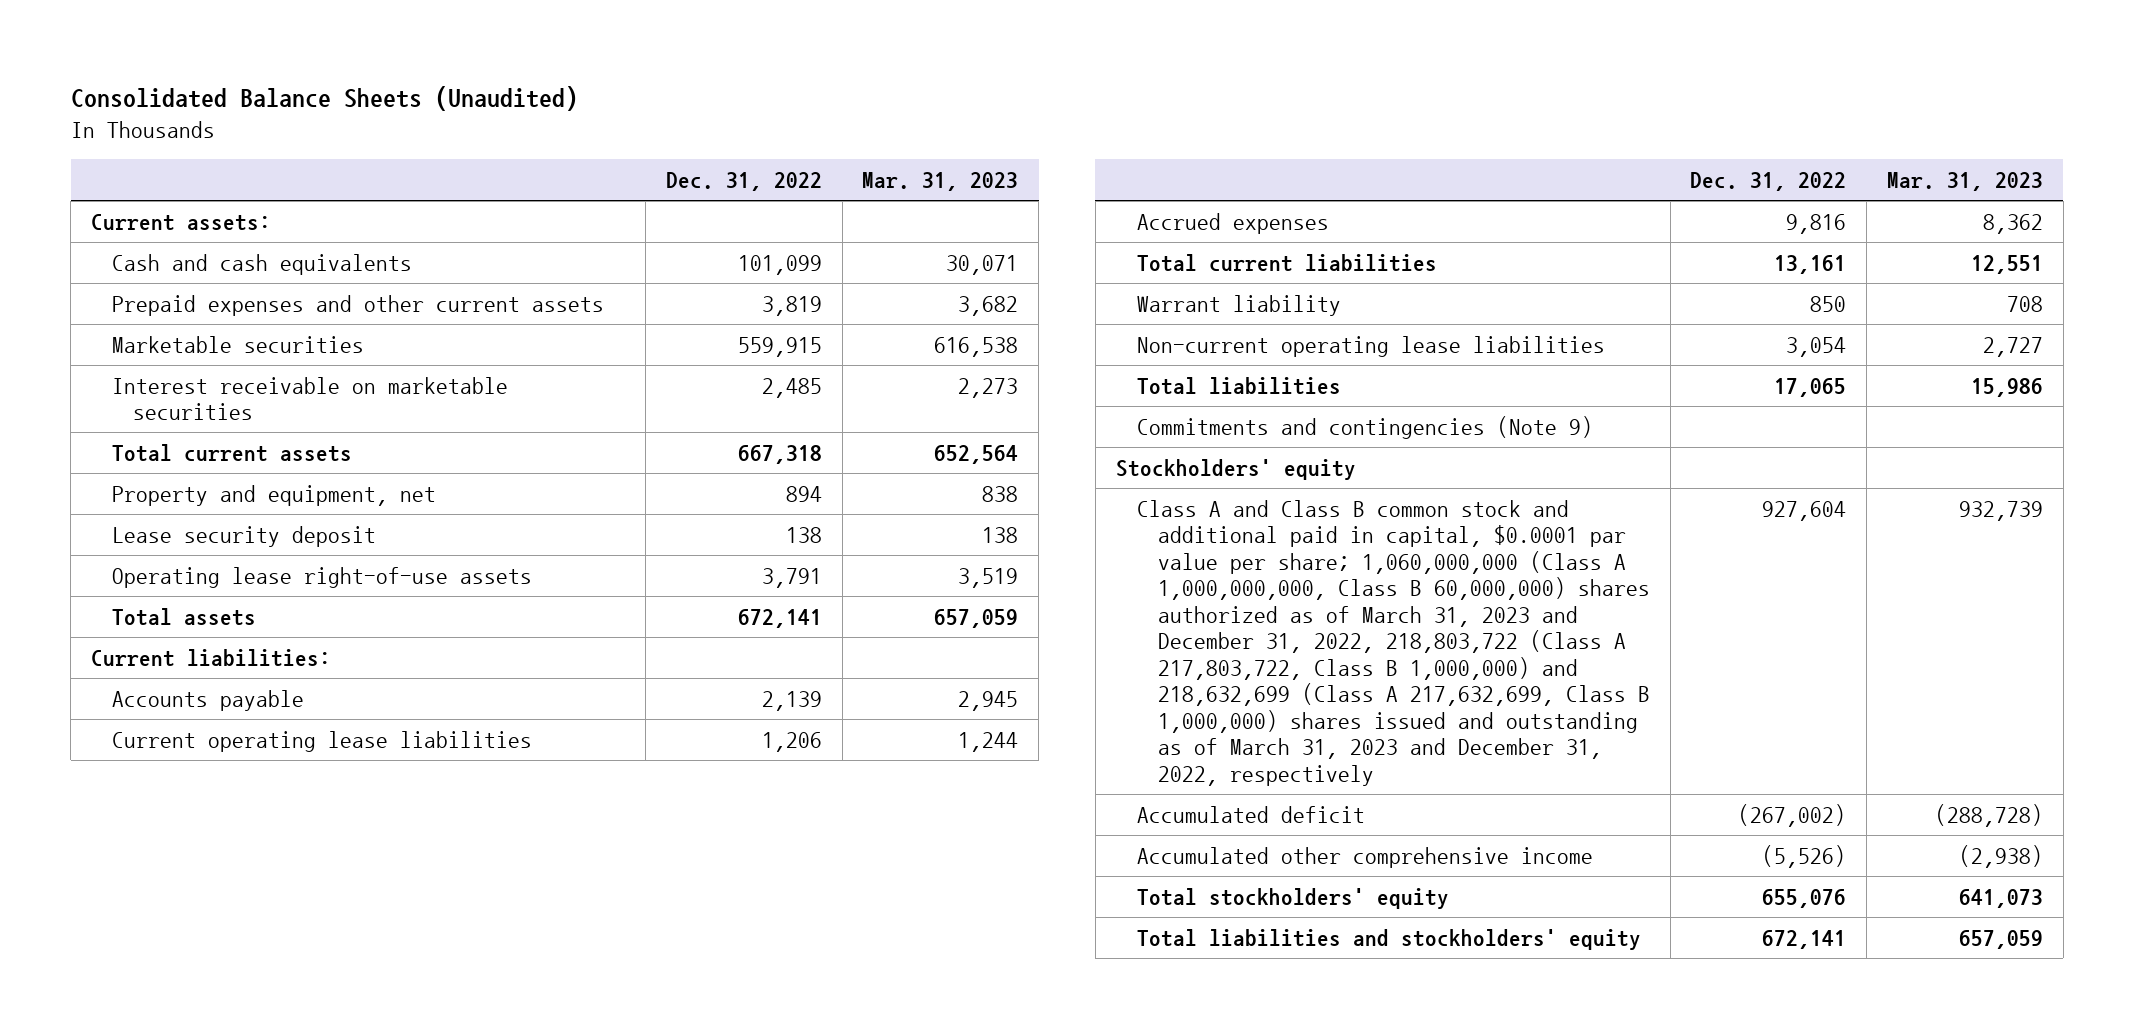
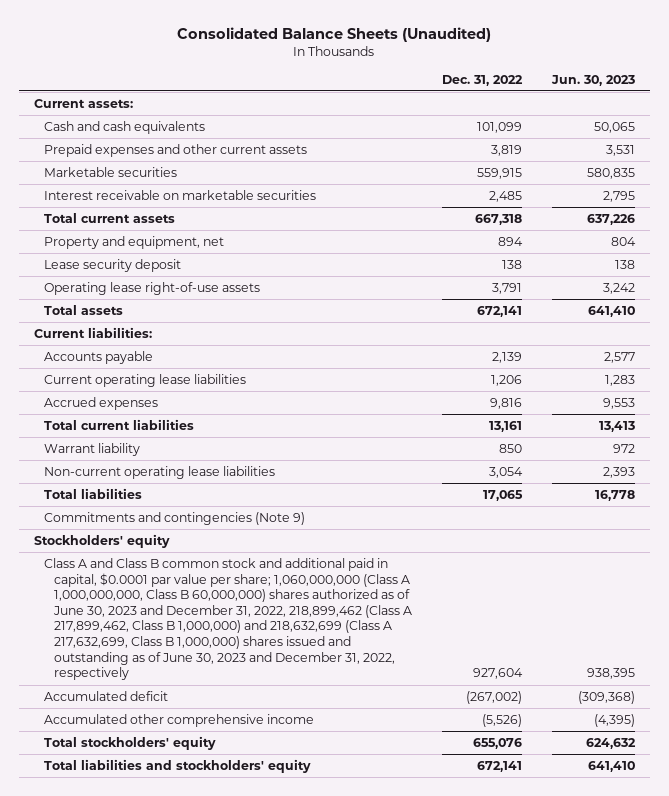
[862,171,1019,191] Mar. 31, 2023 -> none
none -> [550,74,635,86] Jun. 30, 2023
[1136,499,1650,786] Class A and Class B common stock and additional paid in capital, $0.0001 par value per share; 1,060,000,000 (Class A 1,000,000,000, Class B 60,000,000) shares authorized as of March 31, 2023 and December 31, 2022, 218,803,722 (Class A 217,803,722, Class B 1,000,000) and 218,632,699 (Class A 217,632,699, Class B 1,000,000) shares issued and outstanding as of March 31, 2023 and December 31, 2022, respectively -> [43,557,412,681] Class A and Class B common stock and additional paid in capital, $0.0001 par value per share; 1,060,000,000 (Class A 1,000,000,000, Class B 60,000,000) shares authorized as of June 30, 2023 and December 31, 2022, 218,899,462 (Class A 217,899,462, Class B 1,000,000) and 218,632,699 (Class A 217,632,699, Class B 1,000,000) shares issued and outstanding as of June 30, 2023 and December 31, 2022, respectively

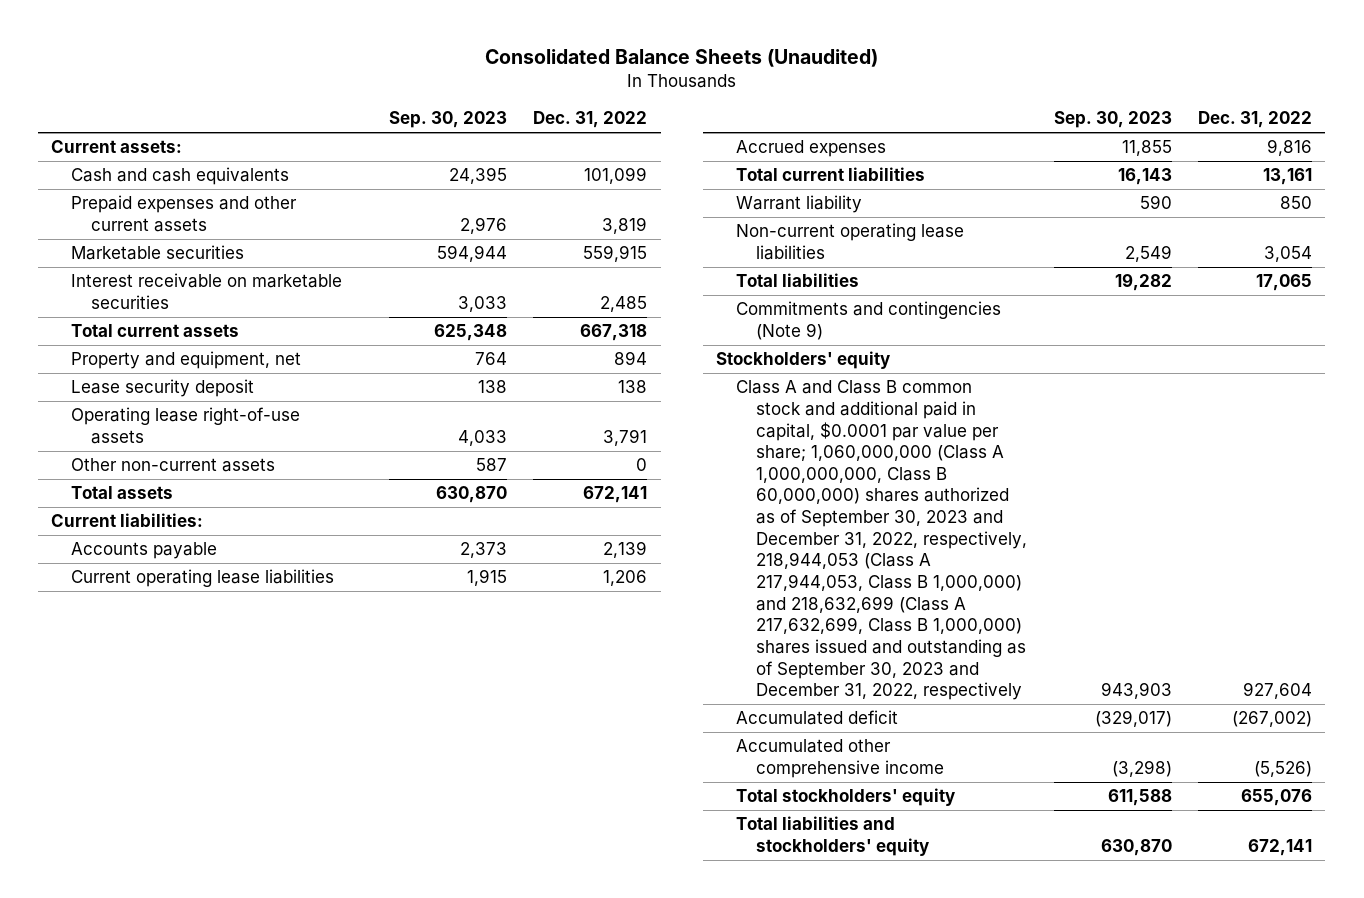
[550,74,635,86] Jun. 30, 2023 -> none
none -> [388,111,507,129] Sep. 30, 2023
none -> [71,458,276,473] Other non-current assets
[43,557,412,681] Class A and Class B common stock and additional paid in capital, $0.0001 par value per share; 1,060,000,000 (Class A 1,000,000,000, Class B 60,000,000) shares authorized as of June 30, 2023 and December 31, 2022, 218,899,462 (Class A 217,899,462, Class B 1,000,000) and 218,632,699 (Class A 217,632,699, Class B 1,000,000) shares issued and outstanding as of June 30, 2023 and December 31, 2022, respectively -> [736,380,1028,701] Class A and Class B common stock and additional paid in capital, $0.0001 par value per share; 1,060,000,000 (Class A 1,000,000,000, Class B 60,000,000) shares authorized as of September 30, 2023 and December 31, 2022, respectively, 218,944,053 (Class A 217,944,053, Class B 1,000,000) and 218,632,699 (Class A 217,632,699, Class B 1,000,000) shares issued and outstanding as of September 30, 2023 and December 31, 2022, respectively

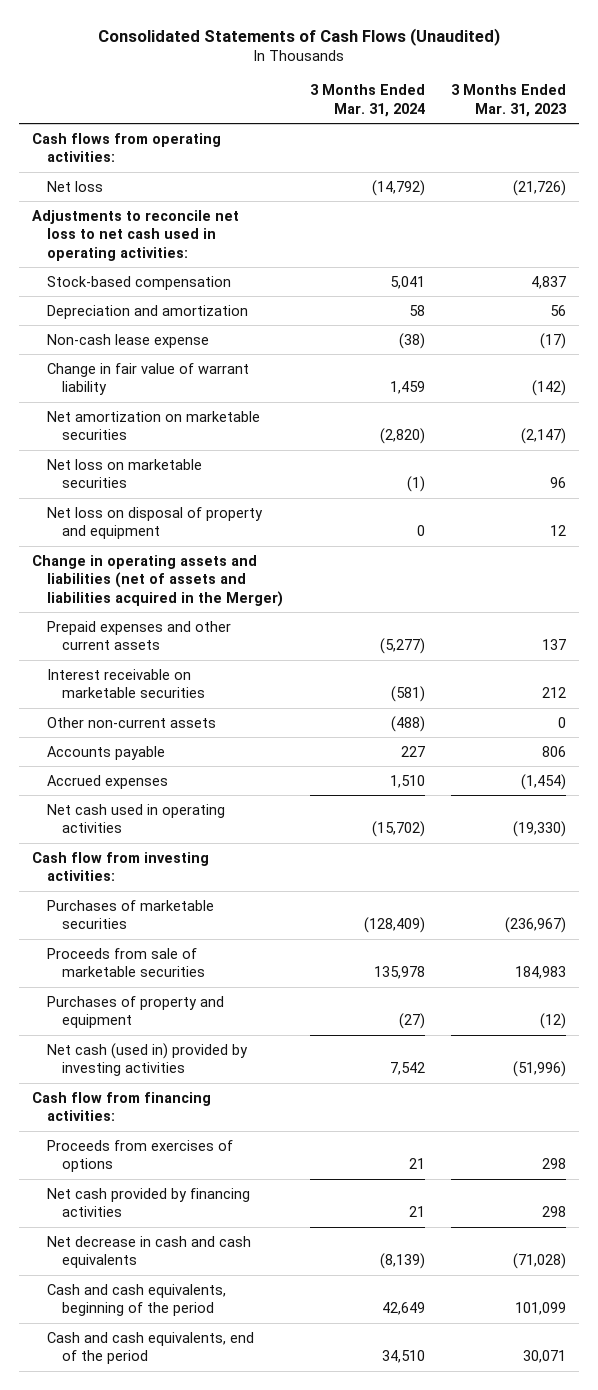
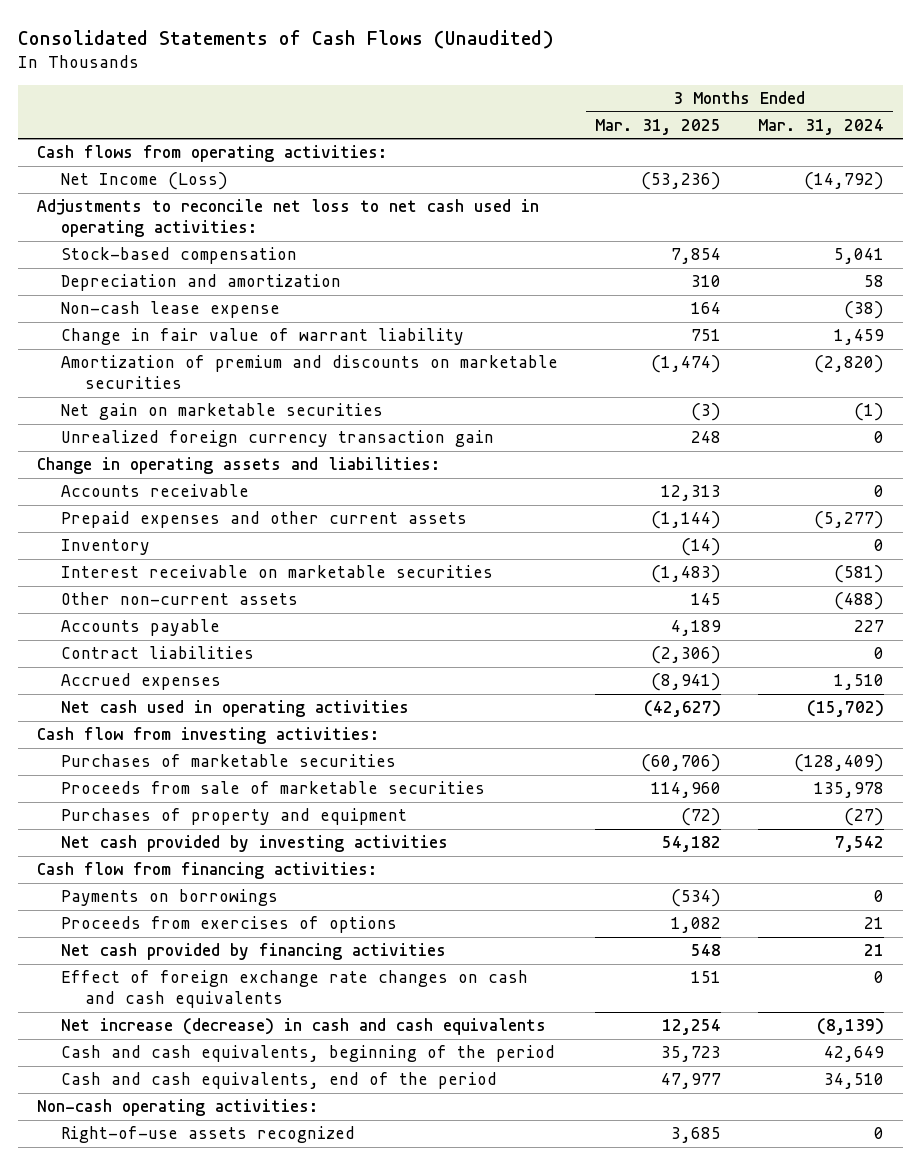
[451,84,568,117] 3 Months Ended Mar. 31, 2023 -> none
none -> [594,119,721,136] Mar. 31, 2025
[47,180,104,192] Net loss -> [60,172,228,191] Net Income (Loss)
[47,506,264,540] Net loss on disposal of property and equipment -> none
[47,410,261,441] Net amortization on marketable securities -> [60,355,558,390] Amortization of premium and discounts on marketable securities
[47,458,203,489] Net loss on marketable securities -> [60,403,383,421] Net gain on marketable securities
none -> [60,430,494,448] Unrealized foreign currency transaction gain
[32,554,284,607] Change in operating assets and liabilities (net of assets and liabilities acquired in the Merger) -> [36,457,440,475] Change in operating assets and liabilities:
none -> [60,484,249,498] Accounts receivable
none -> [60,539,150,556] Inventory
none -> [60,646,254,660] Contract liabilities
[47,1042,249,1077] Net cash (used in) provided by investing activities -> [60,835,448,853] Net cash provided by investing activities
none -> [60,889,278,907] Payments on borrowings
none -> [60,970,528,1009] Effect of foreign exchange rate changes on cash and cash equivalents
[47,1235,252,1269] Net decrease in cash and cash equivalents -> [60,1018,546,1036] Net increase (decrease) in cash and cash equivalents
none -> [36,1099,318,1117] Non-cash operating activities:
none -> [60,1126,355,1144] Right-of-use assets recognized

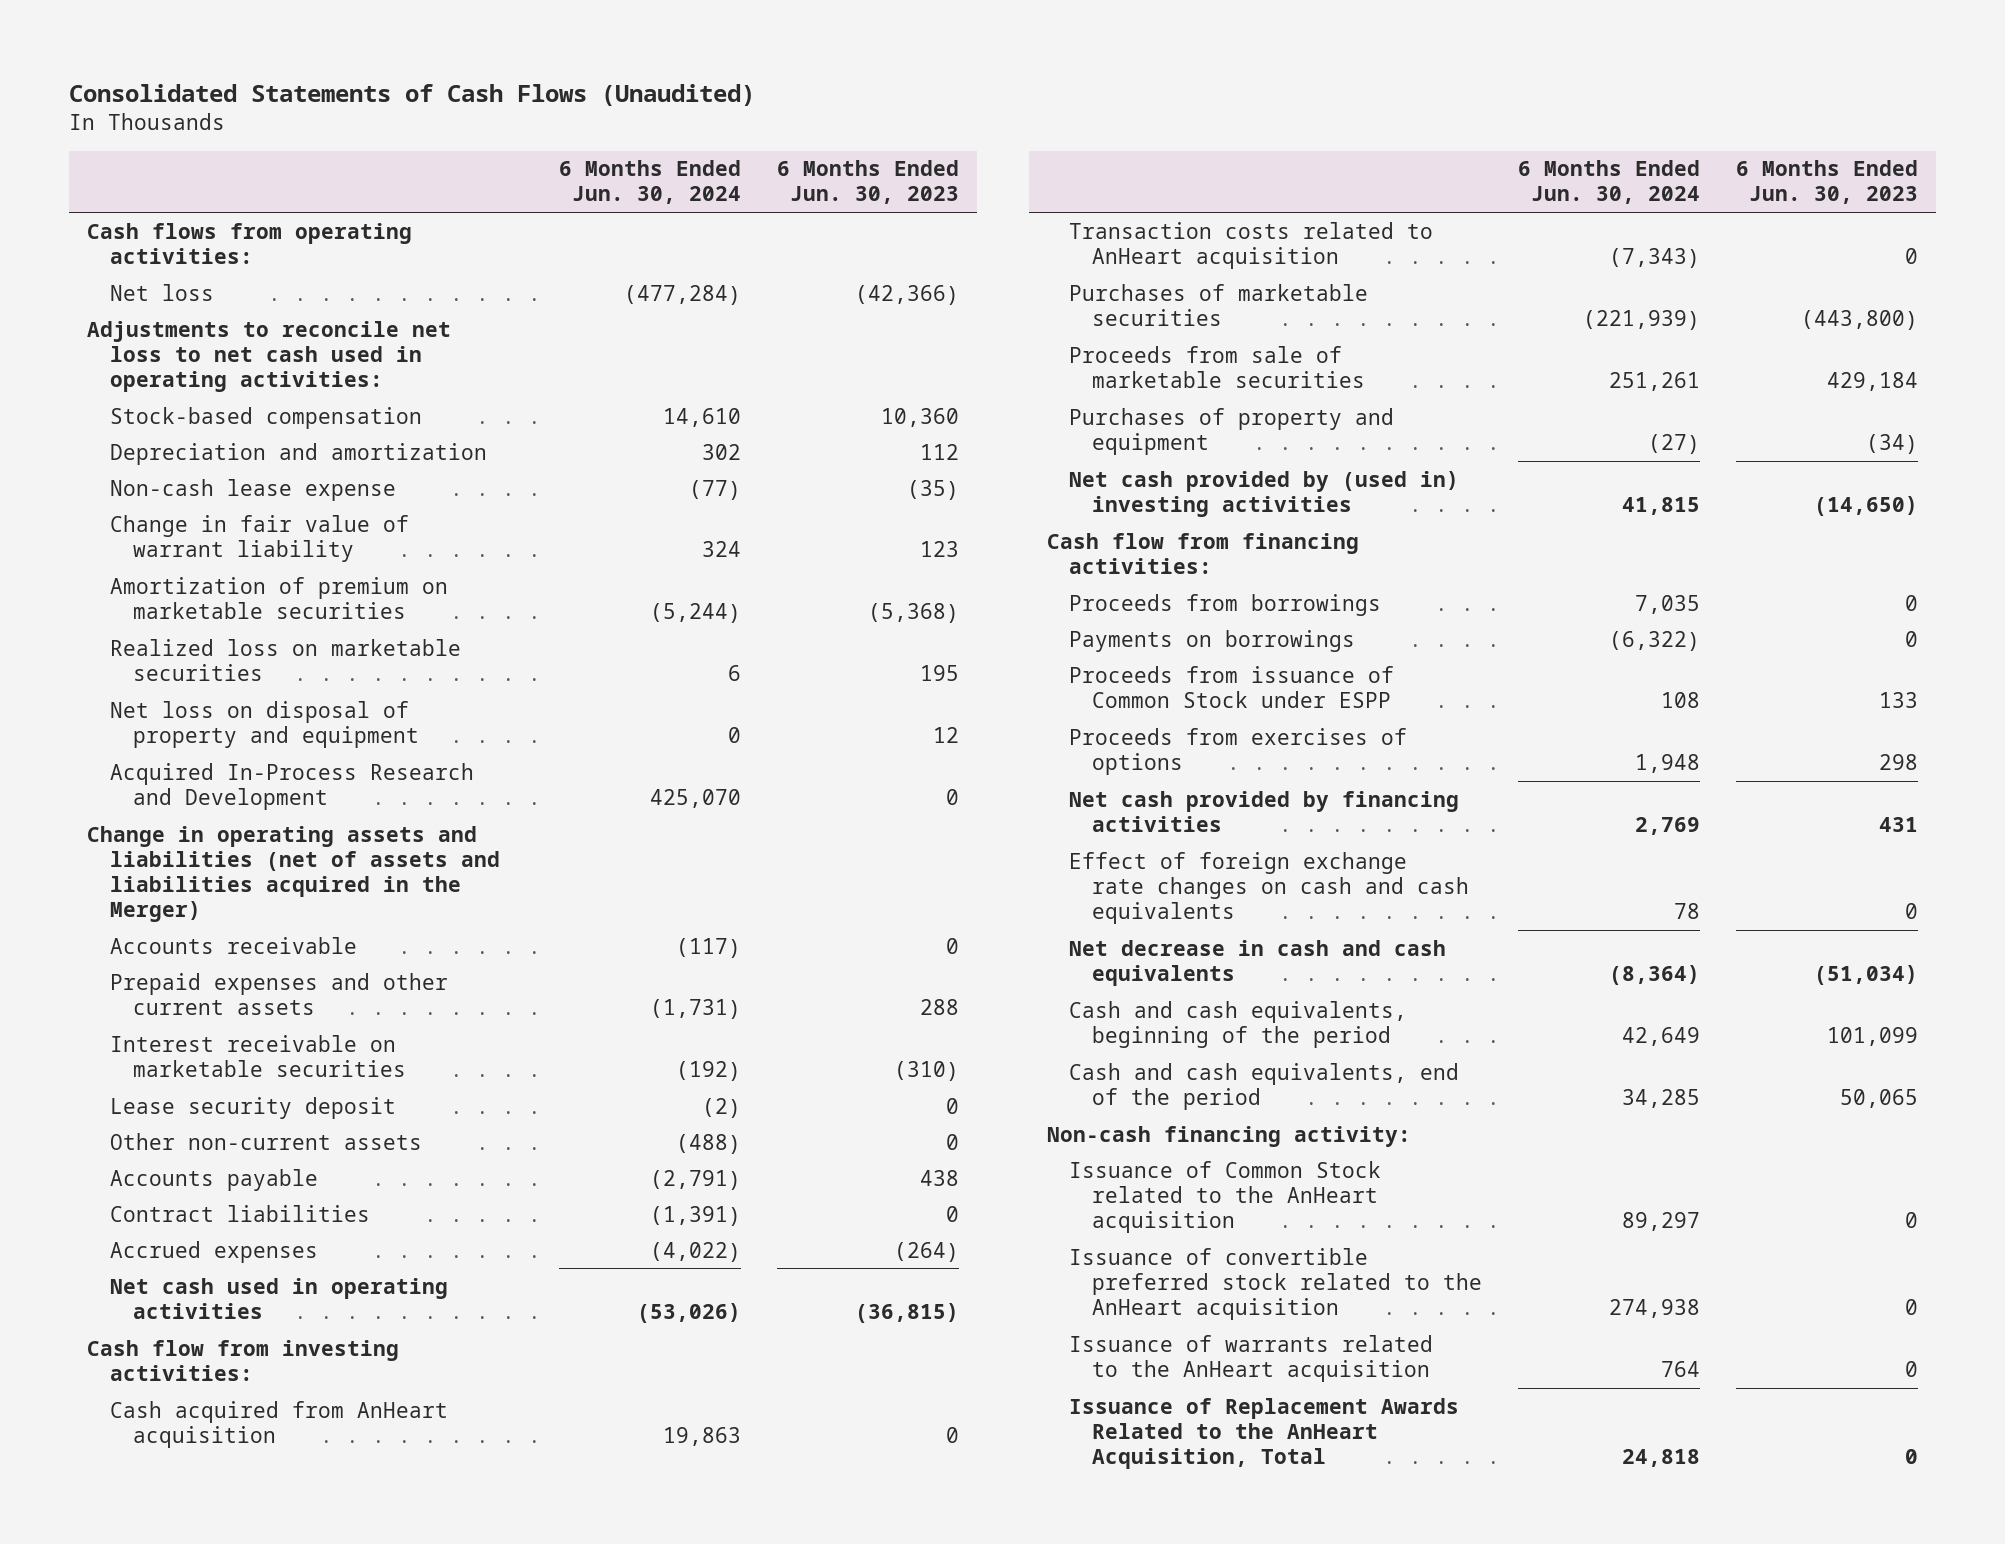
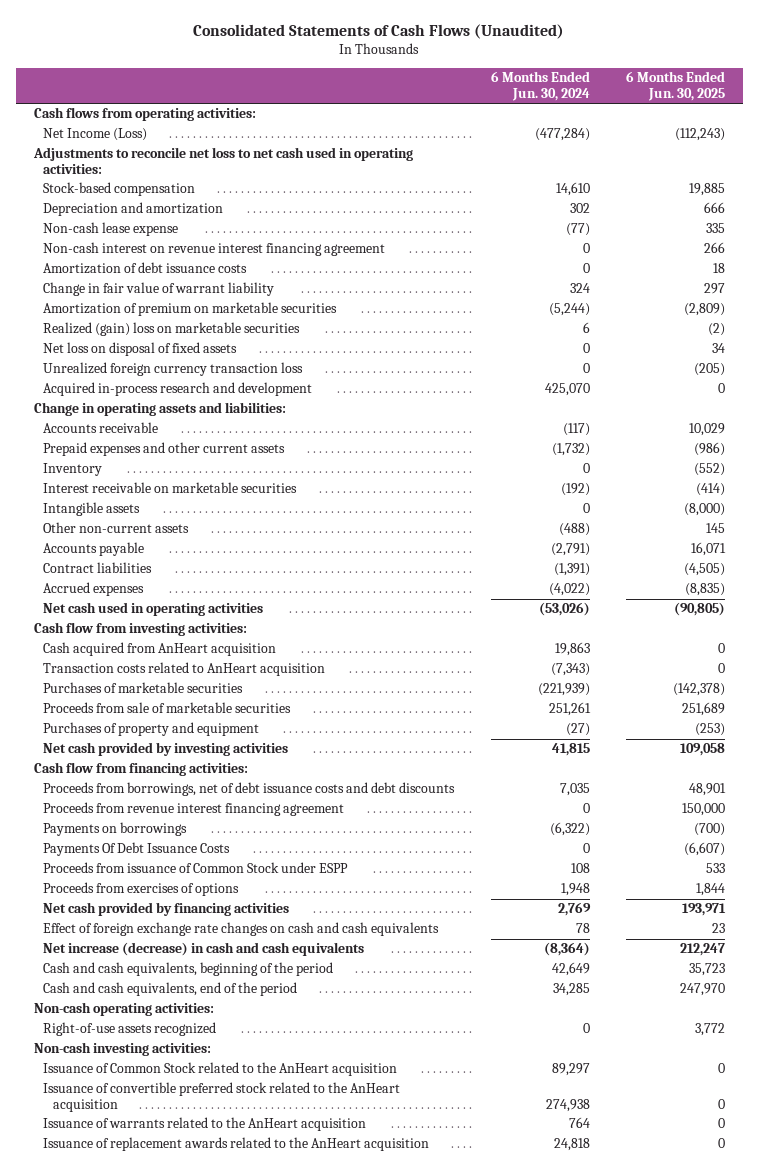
[776,160,959,205] 6 Months Ended Jun. 30, 2023 -> none
none -> [626,71,726,101] 6 Months Ended Jun. 30, 2025
[109,283,214,301] Net loss -> [43,128,148,142] Net Income (Loss)
none -> [43,242,386,257] Non-cash interest on revenue interest financing agreement
none -> [43,262,248,275] Amortization of debt issuance costs
[109,638,461,681] Realized loss on marketable securities -> [43,322,301,337] Realized (gain) loss on marketable securities
[109,700,419,748] Net loss on disposal of property and equipment -> [43,342,238,357] Net loss on disposal of fixed assets
none -> [43,362,304,377] Unrealized foreign currency transaction loss
[109,762,474,810] Acquired In-Process Research and Development -> [43,382,313,397] Acquired in-process research and development
[87,825,500,922] Change in operating assets and liabilities (net of assets and liabilities acquired in the Merger) -> [33,402,286,417] Change in operating assets and liabilities:
[649,998,741,1019] (1,731) -> [551,443,590,457] (1,732)
none -> [43,463,103,477] Inventory
[109,1096,396,1119] Lease security deposit -> none
none -> [43,502,141,517] Intangible assets
[1069,470,1460,517] Net cash provided by (used in) investing activities -> [43,742,289,757] Net cash provided by investing activities
[1069,593,1382,616] Proceeds from borrowings -> [43,782,456,797] Proceeds from borrowings, net of debt issuance costs and debt discounts
none -> [43,802,345,817] Proceeds from revenue interest financing agreement
none -> [43,842,231,857] Payments Of Debt Issuance Costs
[1069,939,1447,986] Net decrease in cash and cash equivalents -> [43,942,365,957] Net increase (decrease) in cash and cash equivalents
[1046,1125,1411,1147] Non-cash financing activity: -> none
none -> [33,1002,214,1017] Non-cash operating activities:
none -> [43,1022,217,1037] Right-of-use assets recognized
none -> [33,1042,211,1057] Non-cash investing activities:
[1069,1397,1460,1469] Issuance of Replacement Awards Related to the AnHeart Acquisition, Total -> [43,1137,430,1152] Issuance of replacement awards related to the AnHeart acquisition

